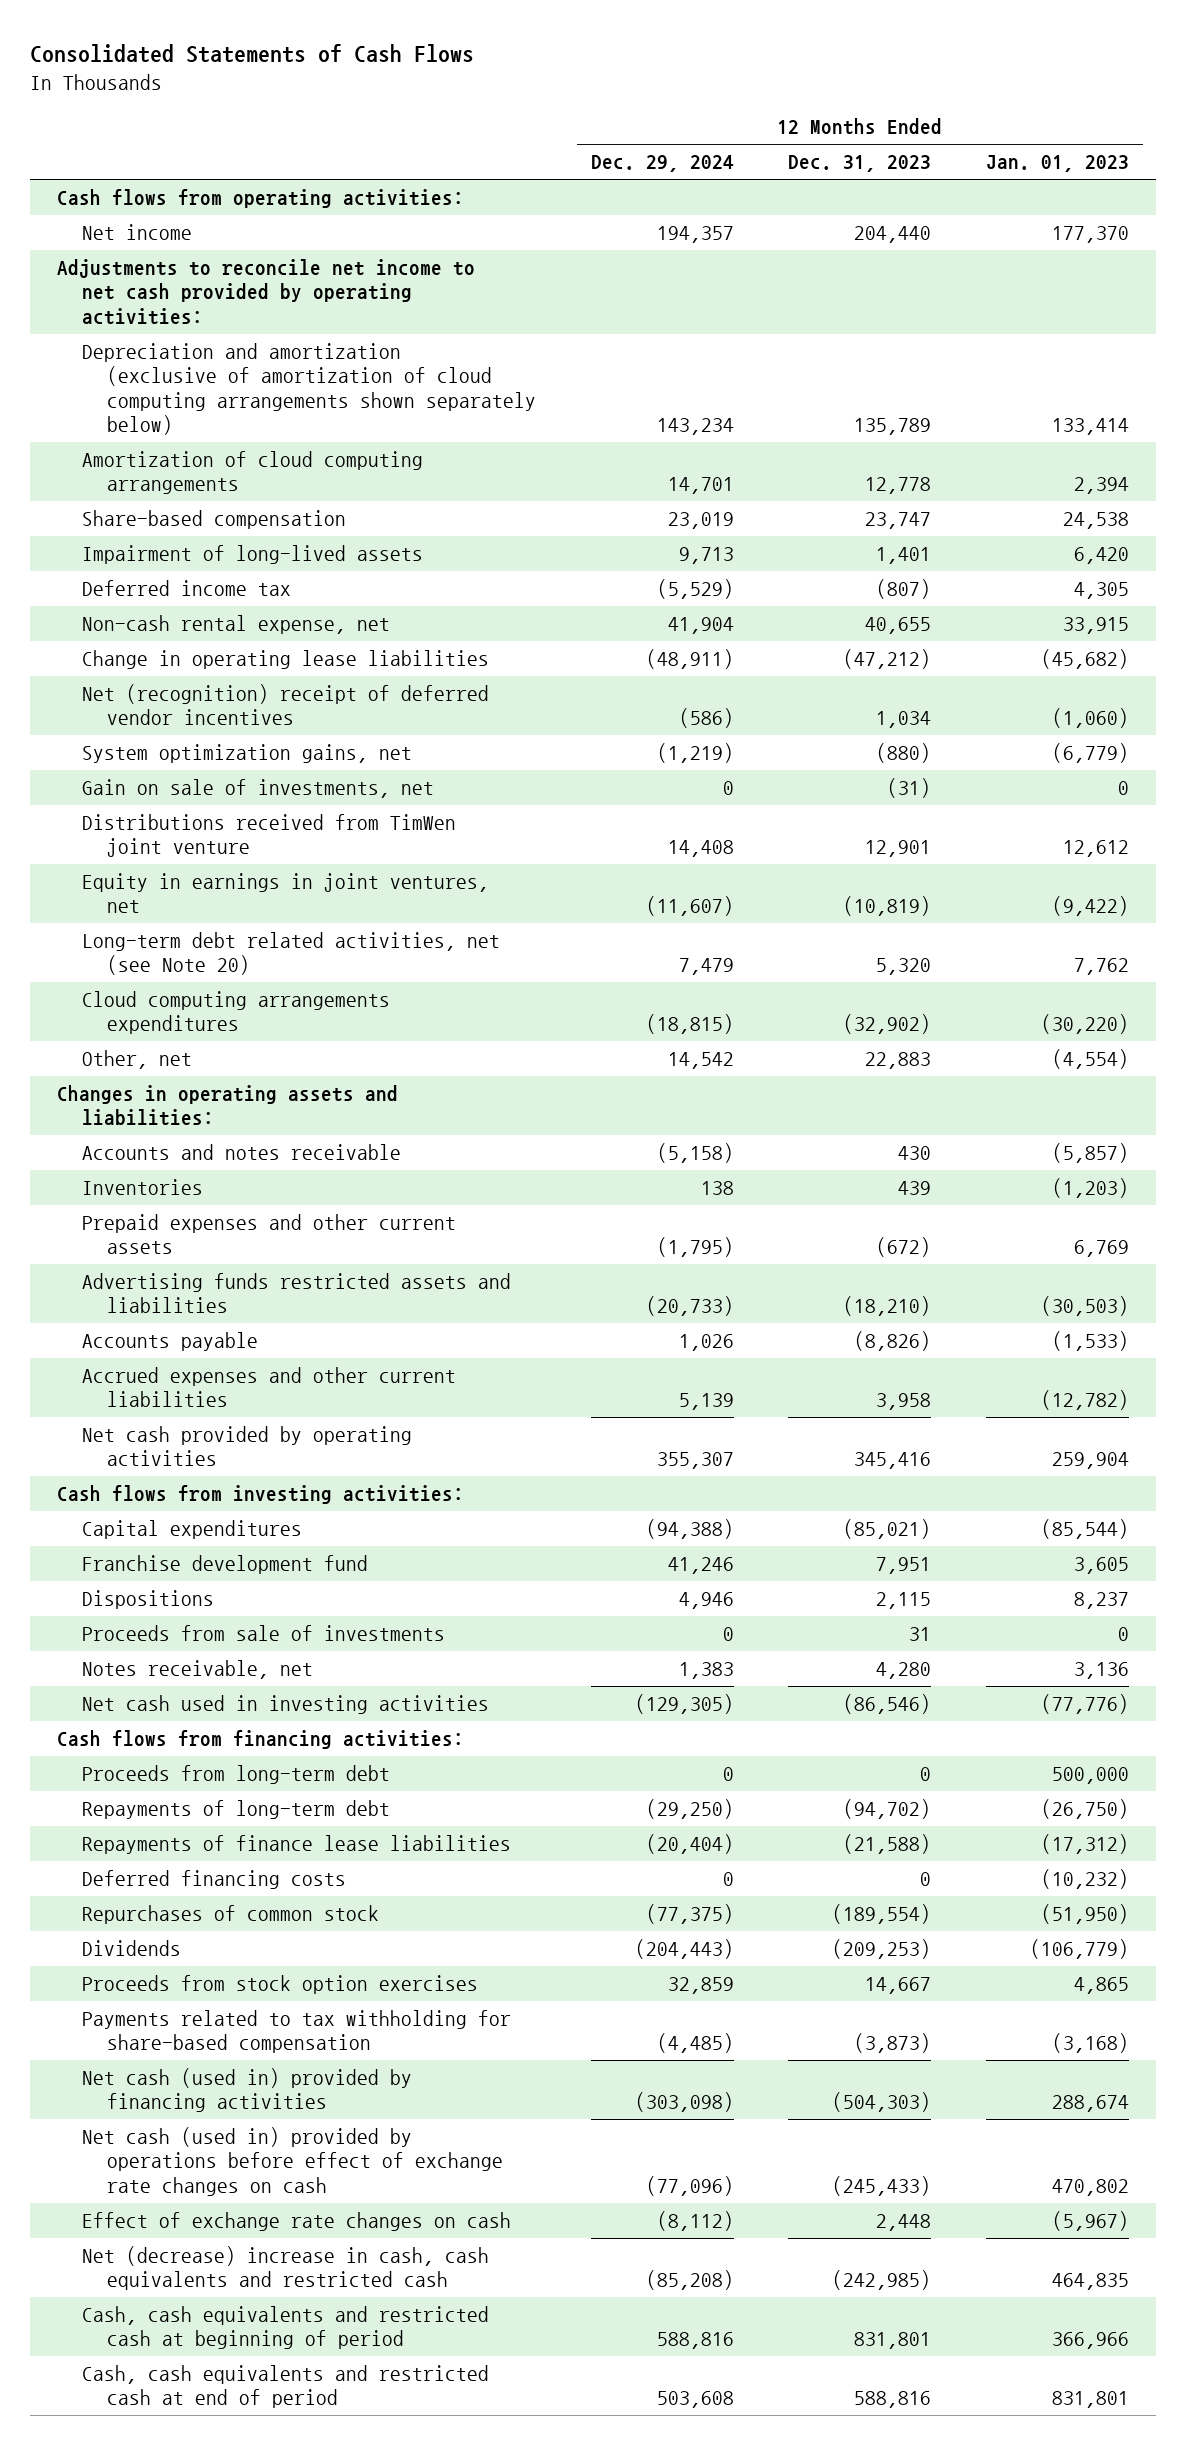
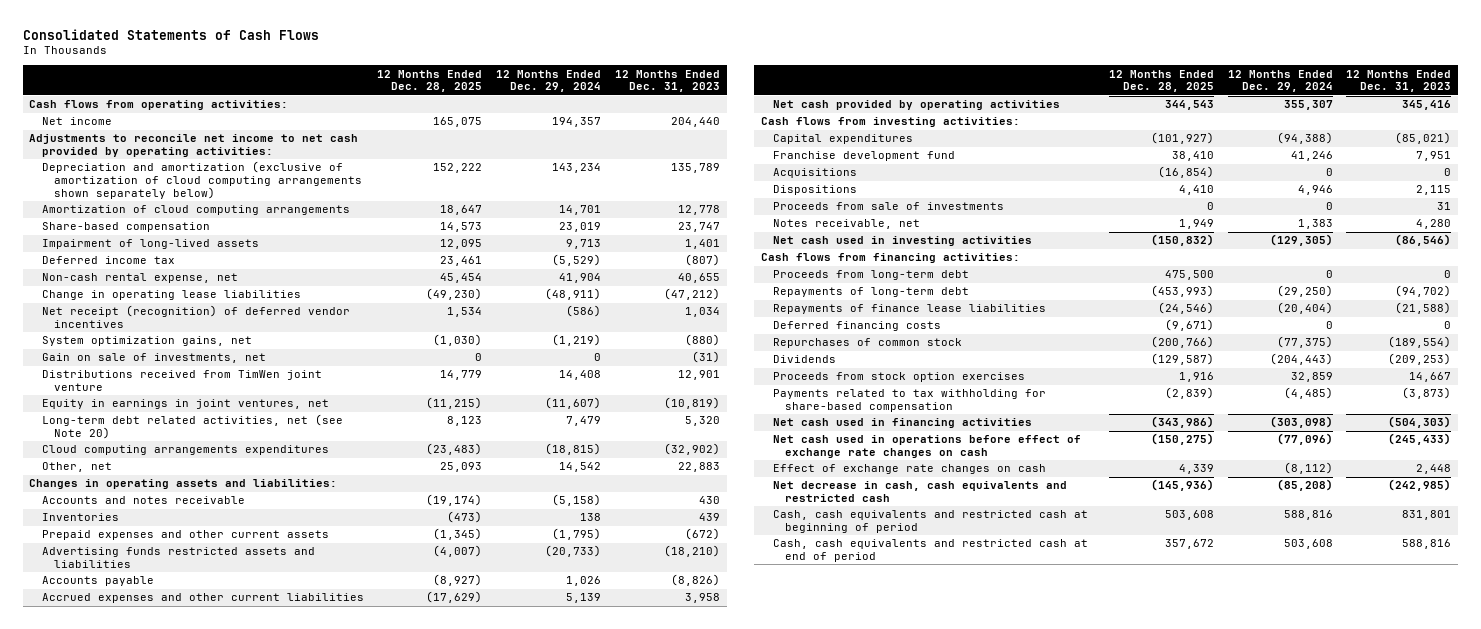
[985,155,1129,173] Jan. 01, 2023 -> none
none -> [377,69,483,93] 12 Months Ended Dec. 28, 2025
[82,684,490,726] Net (recognition) receipt of deferred vendor incentives -> [41,305,350,329] Net receipt (recognition) of deferred vendor incentives
none -> [773,168,858,179] Acquisitions
[82,2068,413,2113] Net cash (used in) provided by financing activities -> [773,418,1033,429] Net cash used in financing activities
[82,2127,504,2196] Net cash (used in) provided by operations before effect of exchange rate changes on cash -> [773,435,1082,459] Net cash used in operations before effect of exchange rate changes on cash
[82,2246,490,2291] Net (decrease) increase in cash, cash equivalents and restricted cash -> [773,481,1068,503] Net decrease in cash, cash equivalents and restricted cash

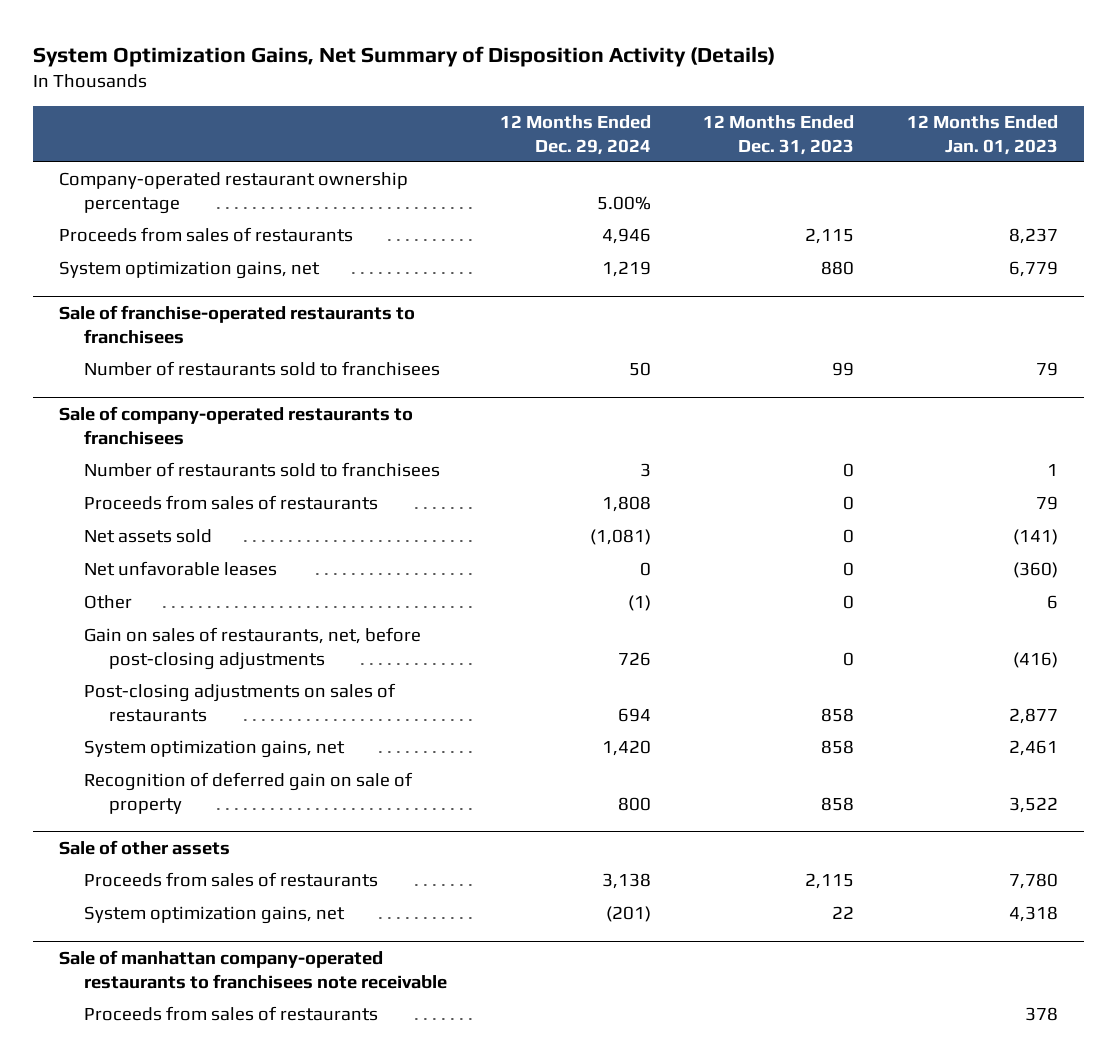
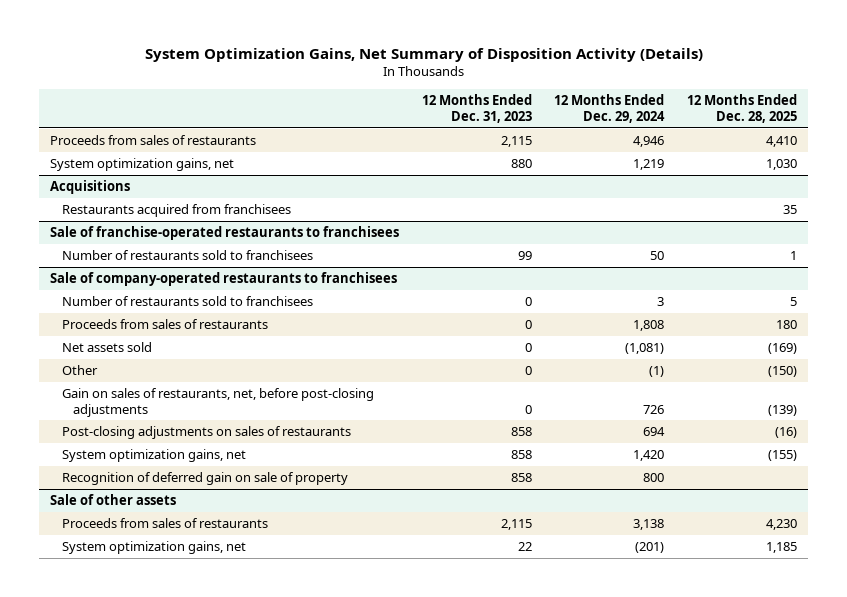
[906,114,1058,155] 12 Months Ended Jan. 01, 2023 -> none
none -> [687,94,798,123] 12 Months Ended Dec. 28, 2025
[59,172,409,214] Company-operated restaurant ownership percentage -> none
none -> [50,180,131,195] Acquisitions
none -> [61,204,291,218] Restaurants acquired from franchisees
[83,561,277,577] Net unfavorable leases -> none
[59,950,447,989] Sale of manhattan company-operated restaurants to franchisees note receivable -> none
[83,1006,378,1022] Proceeds from sales of restaurants -> none

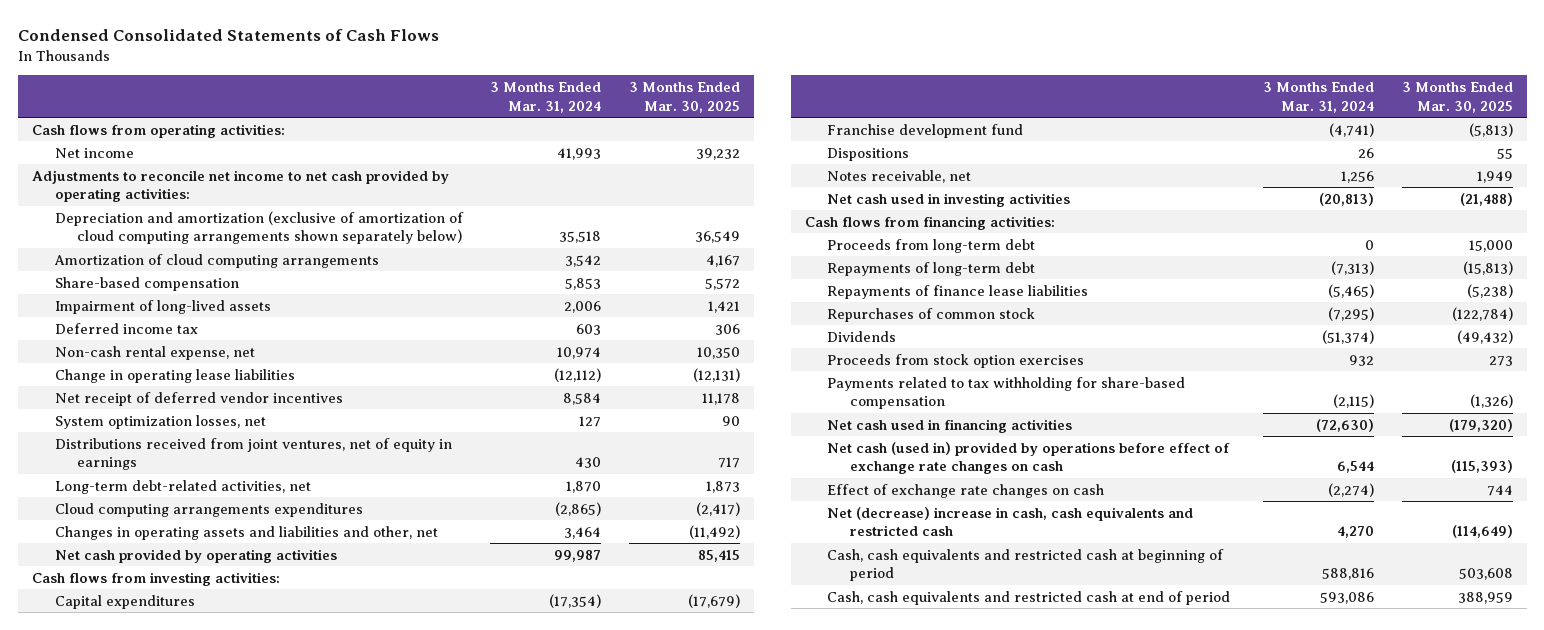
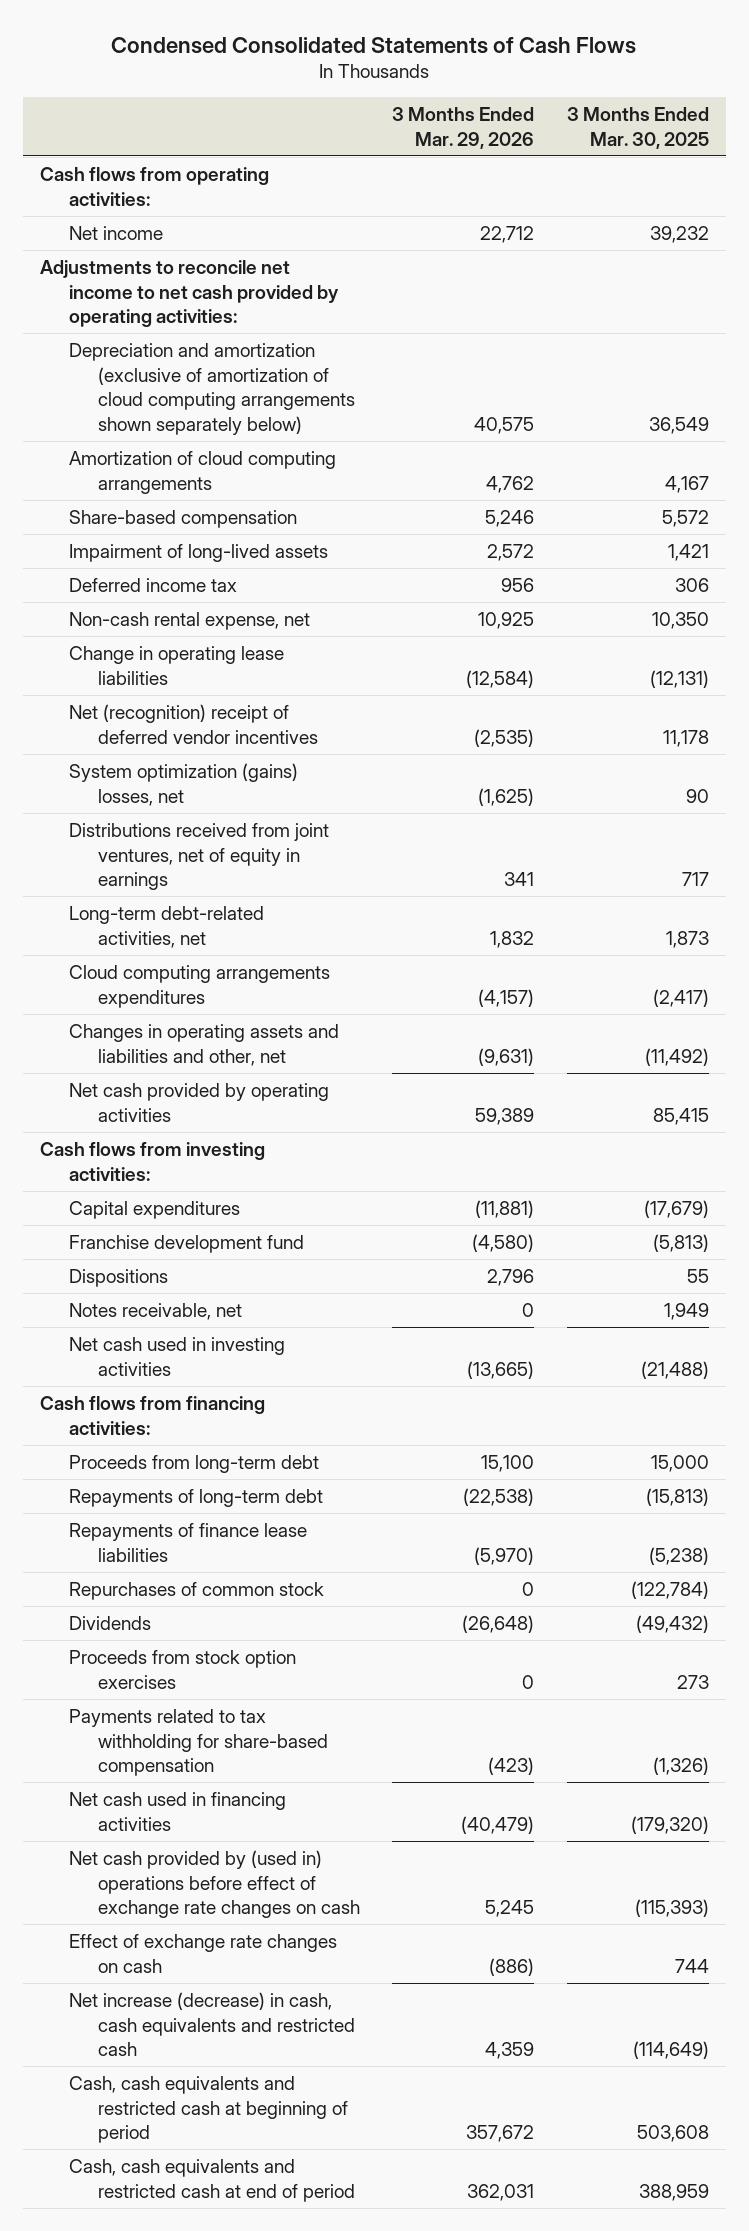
[490,81,602,113] 3 Months Ended Mar. 31, 2024 -> none
none -> [392,107,535,149] 3 Months Ended Mar. 29, 2026
[54,391,343,406] Net receipt of deferred vendor incentives -> [68,704,318,744] Net (recognition) receipt of deferred vendor incentives
[54,414,266,429] System optimization losses, net -> [68,763,298,806] System optimization (gains) losses, net
[827,441,1231,475] Net cash (used in) provided by operations before effect of exchange rate changes on cash -> [68,1850,360,1919] Net cash provided by (used in) operations before effect of exchange rate changes on cash
[827,506,1194,537] Net (decrease) increase in cash, cash equivalents and restricted cash -> [68,1992,355,2057] Net increase (decrease) in cash, cash equivalents and restricted cash

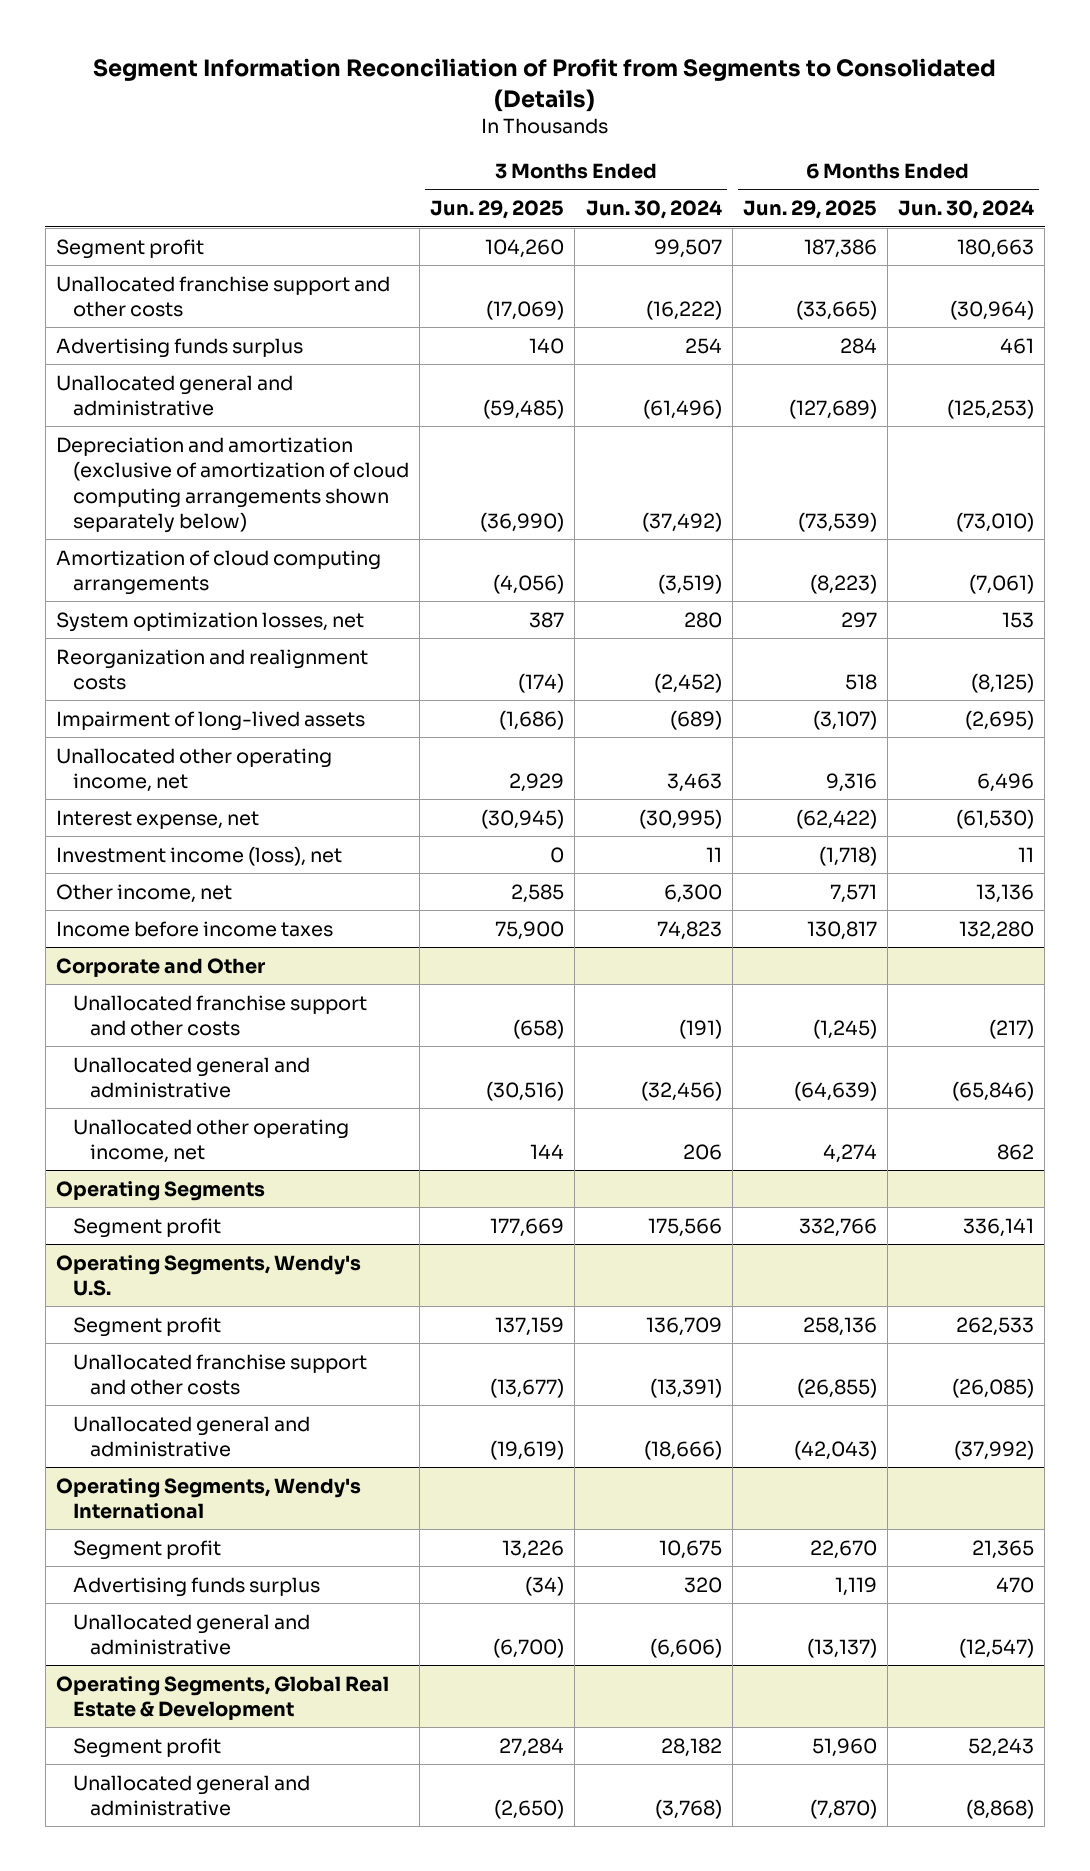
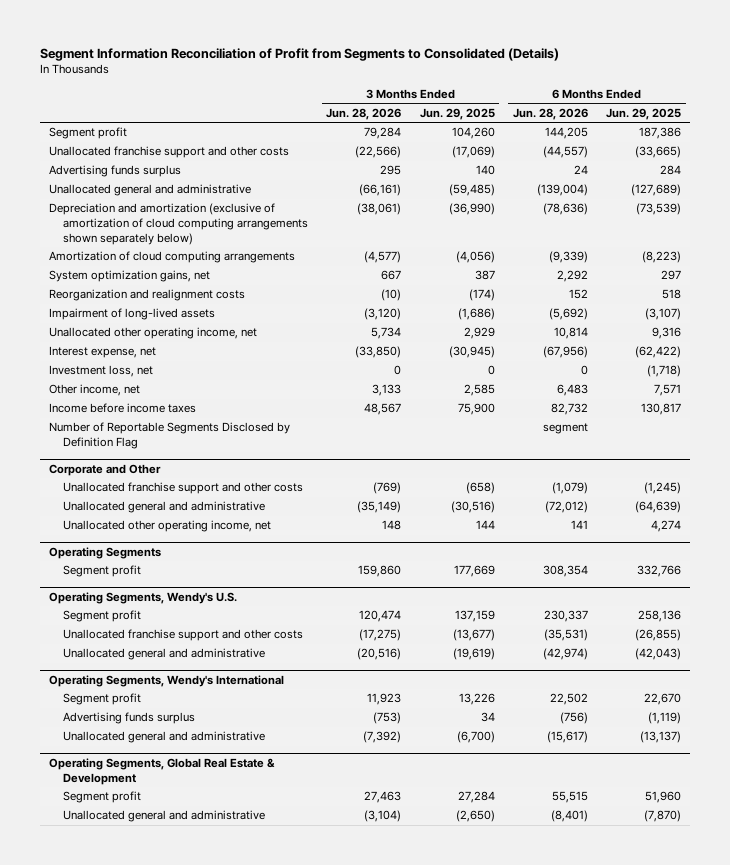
[585,200,722,220] Jun. 30, 2024 -> none
[898,200,1035,220] Jun. 30, 2024 -> none
none -> [326,107,402,120] Jun. 28, 2026
none -> [512,107,588,120] Jun. 28, 2026
[56,611,365,632] System optimization losses, net -> [48,270,210,283] System optimization gains, net
[56,845,343,866] Investment income (loss), net -> [48,365,153,378] Investment loss, net
none -> [48,422,290,450] Number of Reportable Segments Disclosed by Definition Flag
[525,1575,565,1596] (34) -> [480,712,495,723] 34
[834,1576,877,1596] 1,119 -> [648,712,682,725] (1,119)

